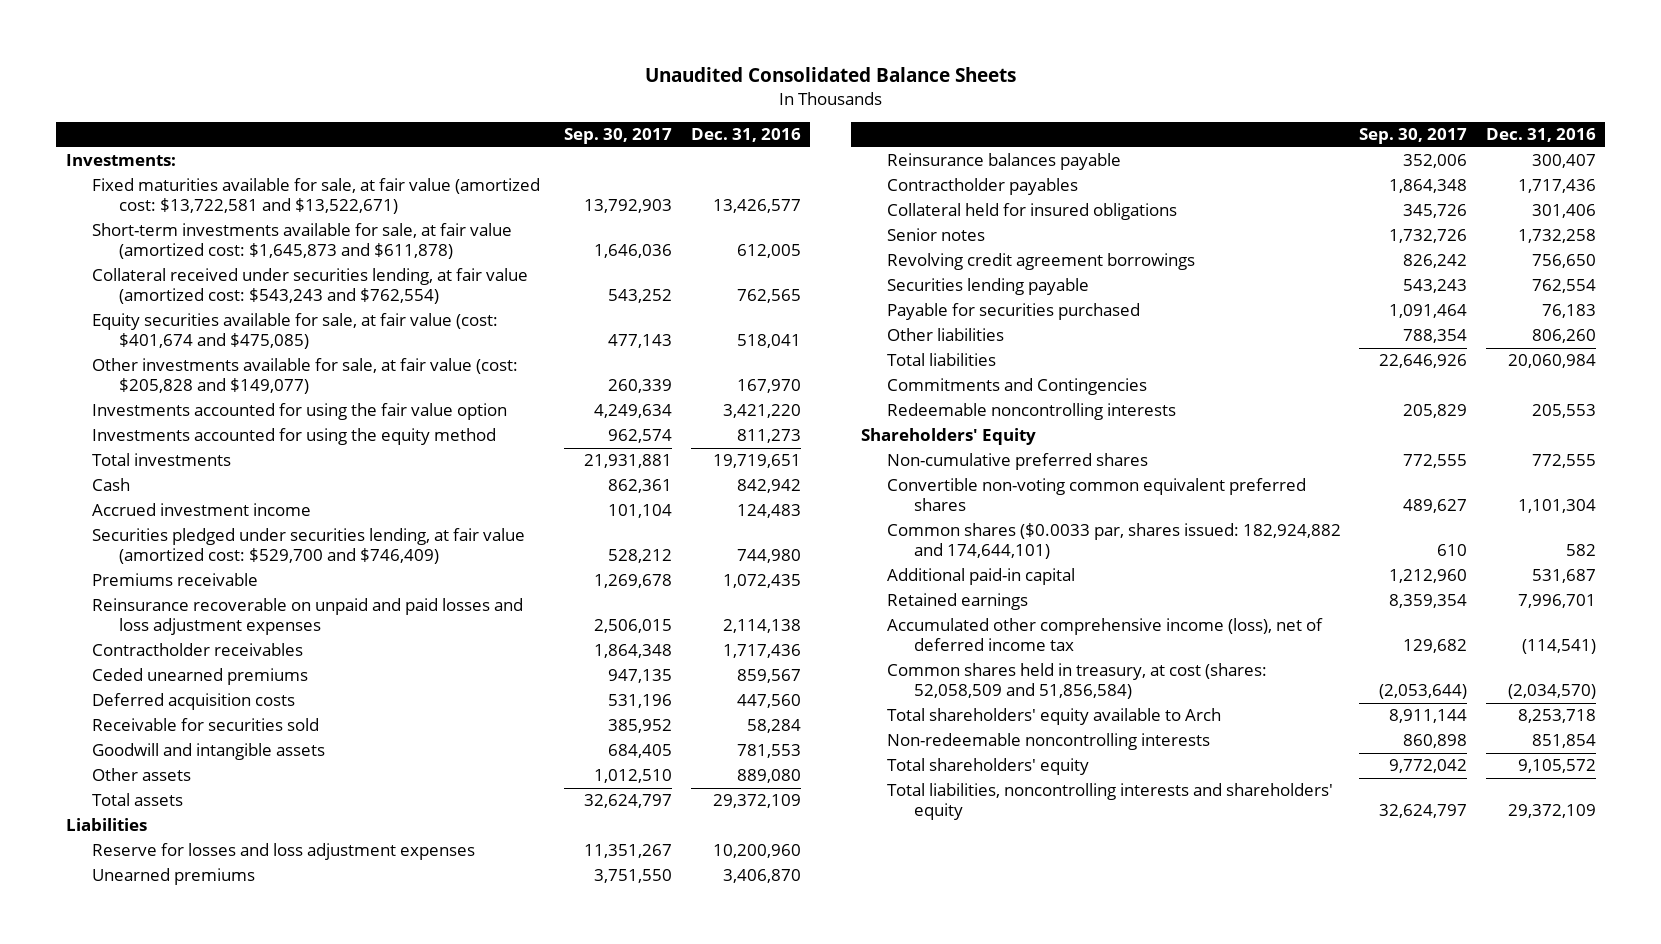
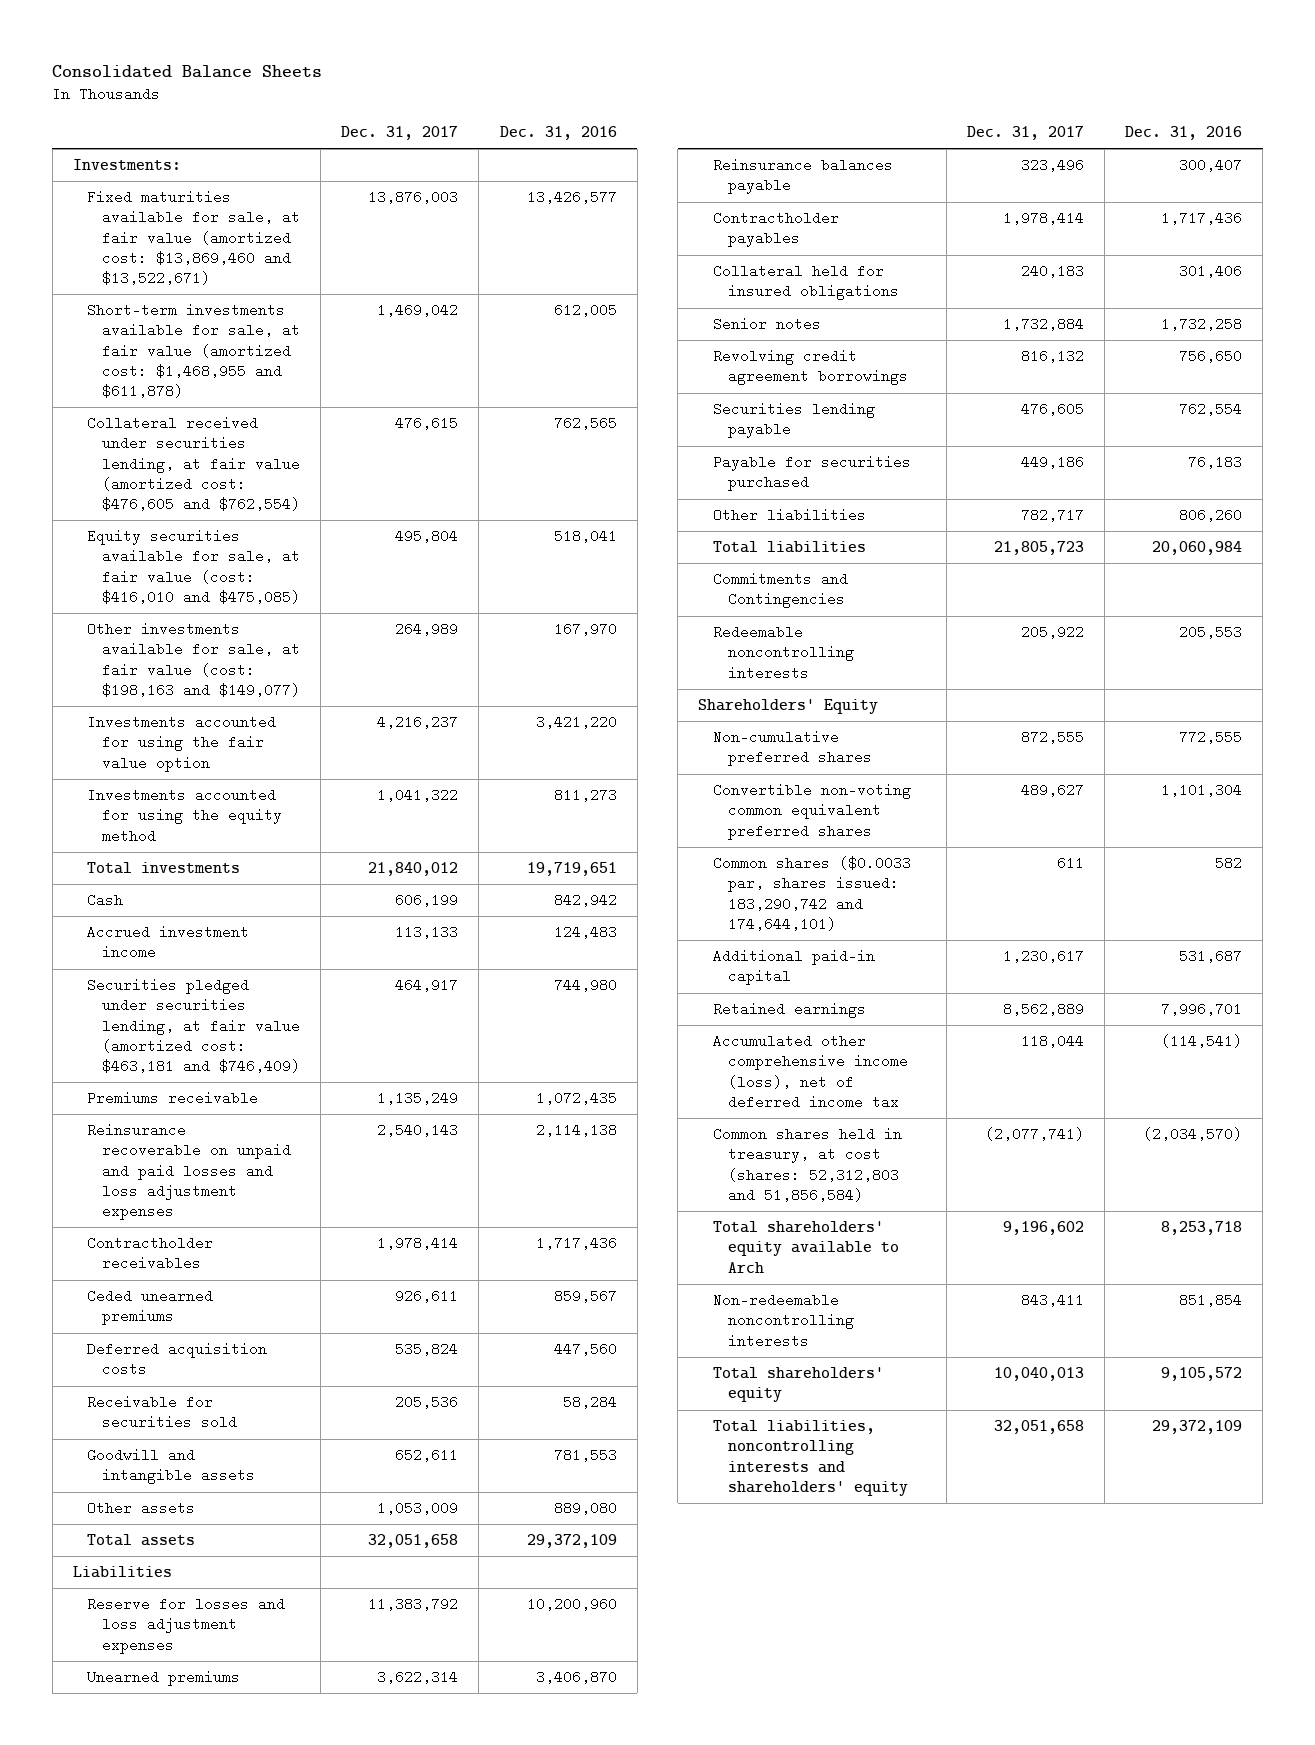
[644,67,1016,83] Unaudited Consolidated Balance Sheets -> [52,65,323,79] Consolidated Balance Sheets
[564,127,673,144] Sep. 30, 2017 -> none
none -> [341,125,459,140] Dec. 31, 2017
[92,178,541,214] Fixed maturities available for sale, at fair value (amortized cost: $13,722,581 and $13,522,671) -> [87,190,301,286] Fixed maturities available for sale, at fair value (amortized cost: $13,869,460 and $13,522,671)
[92,223,513,259] Short-term investments available for sale, at fair value (amortized cost: $1,645,873 and $611,878) -> [87,303,301,399] Short-term investments available for sale, at fair value (amortized cost: $1,468,955 and $611,878)
[92,268,529,304] Collateral received under securities lending, at fair value (amortized cost: $543,243 and $762,554) -> [87,416,301,512] Collateral received under securities lending, at fair value (amortized cost: $476,605 and $762,554)
[92,313,499,349] Equity securities available for sale, at fair value (cost: $401,674 and $475,085) -> [87,529,301,604] Equity securities available for sale, at fair value (cost: $416,010 and $475,085)
[92,358,519,394] Other investments available for sale, at fair value (cost: $205,828 and $149,077) -> [87,622,301,697] Other investments available for sale, at fair value (cost: $198,163 and $149,077)
[92,528,526,564] Securities pledged under securities lending, at fair value (amortized cost: $529,700 and $746,409) -> [87,978,301,1074] Securities pledged under securities lending, at fair value (amortized cost: $463,181 and $746,409)
[887,523,1342,559] Common shares ($0.0033 par, shares issued: 182,924,882 and 174,644,101) -> [713,856,912,931] Common shares ($0.0033 par, shares issued: 183,290,742 and 174,644,101)
[887,663,1268,699] Common shares held in treasury, at cost (shares: 52,058,509 and 51,856,584) -> [713,1127,903,1202] Common shares held in treasury, at cost (shares: 52,312,803 and 51,856,584)

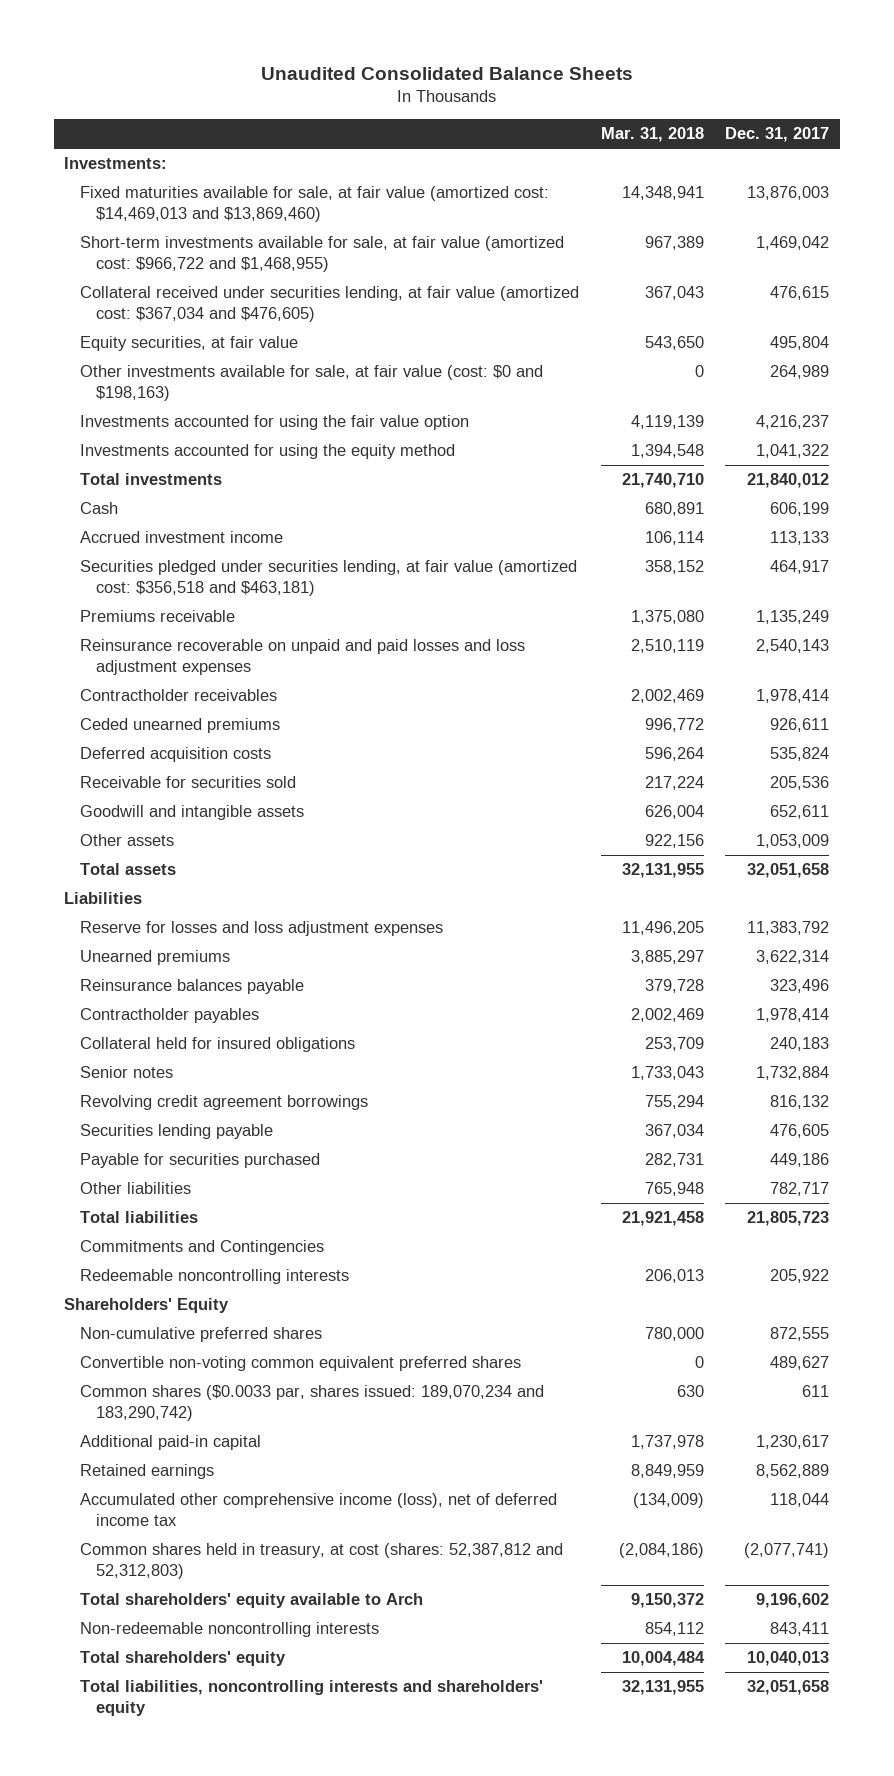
[52,65,323,79] Consolidated Balance Sheets -> [260,66,633,80] Unaudited Consolidated Balance Sheets
[499,125,617,140] Dec. 31, 2016 -> none
none -> [600,127,704,143] Mar. 31, 2018
[87,190,301,286] Fixed maturities available for sale, at fair value (amortized cost: $13,869,460 and $13,522,671) -> [80,186,550,222] Fixed maturities available for sale, at fair value (amortized cost: $14,469,013 and $13,869,460)
[87,303,301,399] Short-term investments available for sale, at fair value (amortized cost: $1,468,955 and $611,878) -> [80,236,565,272] Short-term investments available for sale, at fair value (amortized cost: $966,722 and $1,468,955)
[87,416,301,512] Collateral received under securities lending, at fair value (amortized cost: $476,605 and $762,554) -> [80,286,580,322] Collateral received under securities lending, at fair value (amortized cost: $367,034 and $476,605)
[87,529,301,604] Equity securities available for sale, at fair value (cost: $416,010 and $475,085) -> [80,336,299,352] Equity securities, at fair value
[87,622,301,697] Other investments available for sale, at fair value (cost: $198,163 and $149,077) -> [80,365,544,401] Other investments available for sale, at fair value (cost: $0 and $198,163)
[87,978,301,1074] Securities pledged under securities lending, at fair value (amortized cost: $463,181 and $746,409) -> [80,560,578,596] Securities pledged under securities lending, at fair value (amortized cost: $356,518 and $463,181)
[713,856,912,931] Common shares ($0.0033 par, shares issued: 183,290,742 and 174,644,101) -> [80,1385,545,1421] Common shares ($0.0033 par, shares issued: 189,070,234 and 183,290,742)
[713,1127,903,1202] Common shares held in treasury, at cost (shares: 52,312,803 and 51,856,584) -> [80,1543,564,1579] Common shares held in treasury, at cost (shares: 52,387,812 and 52,312,803)

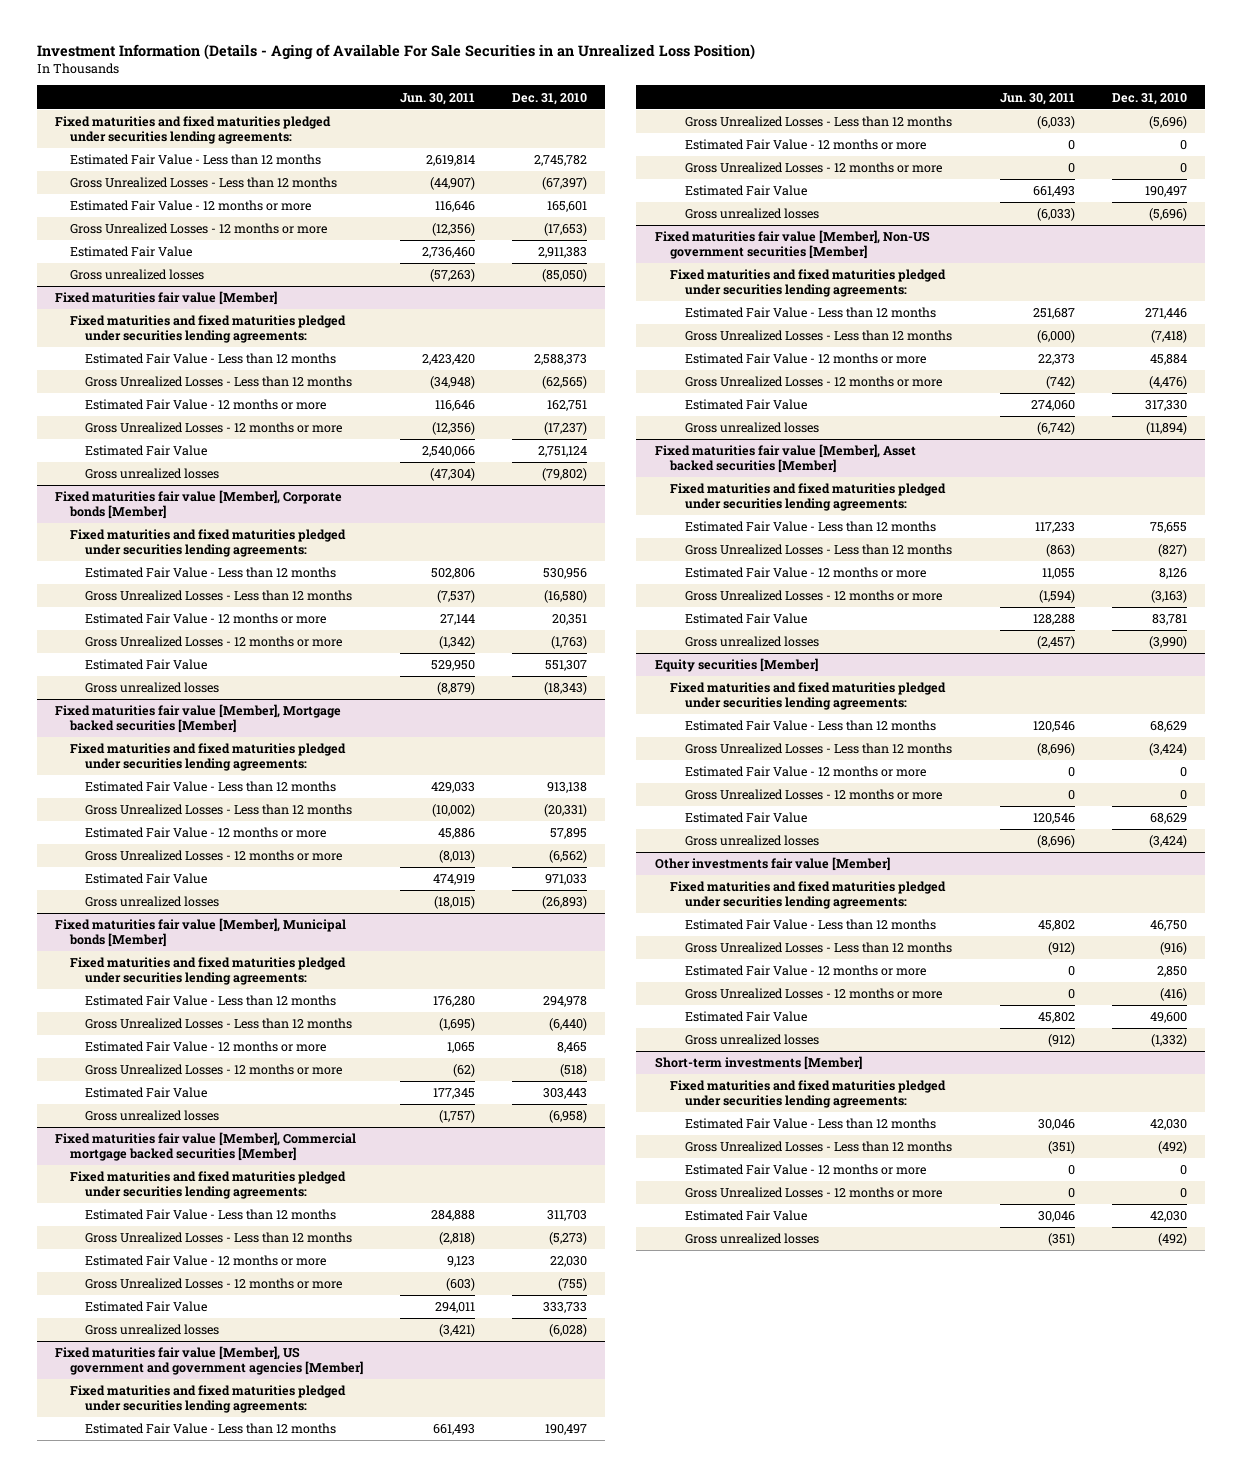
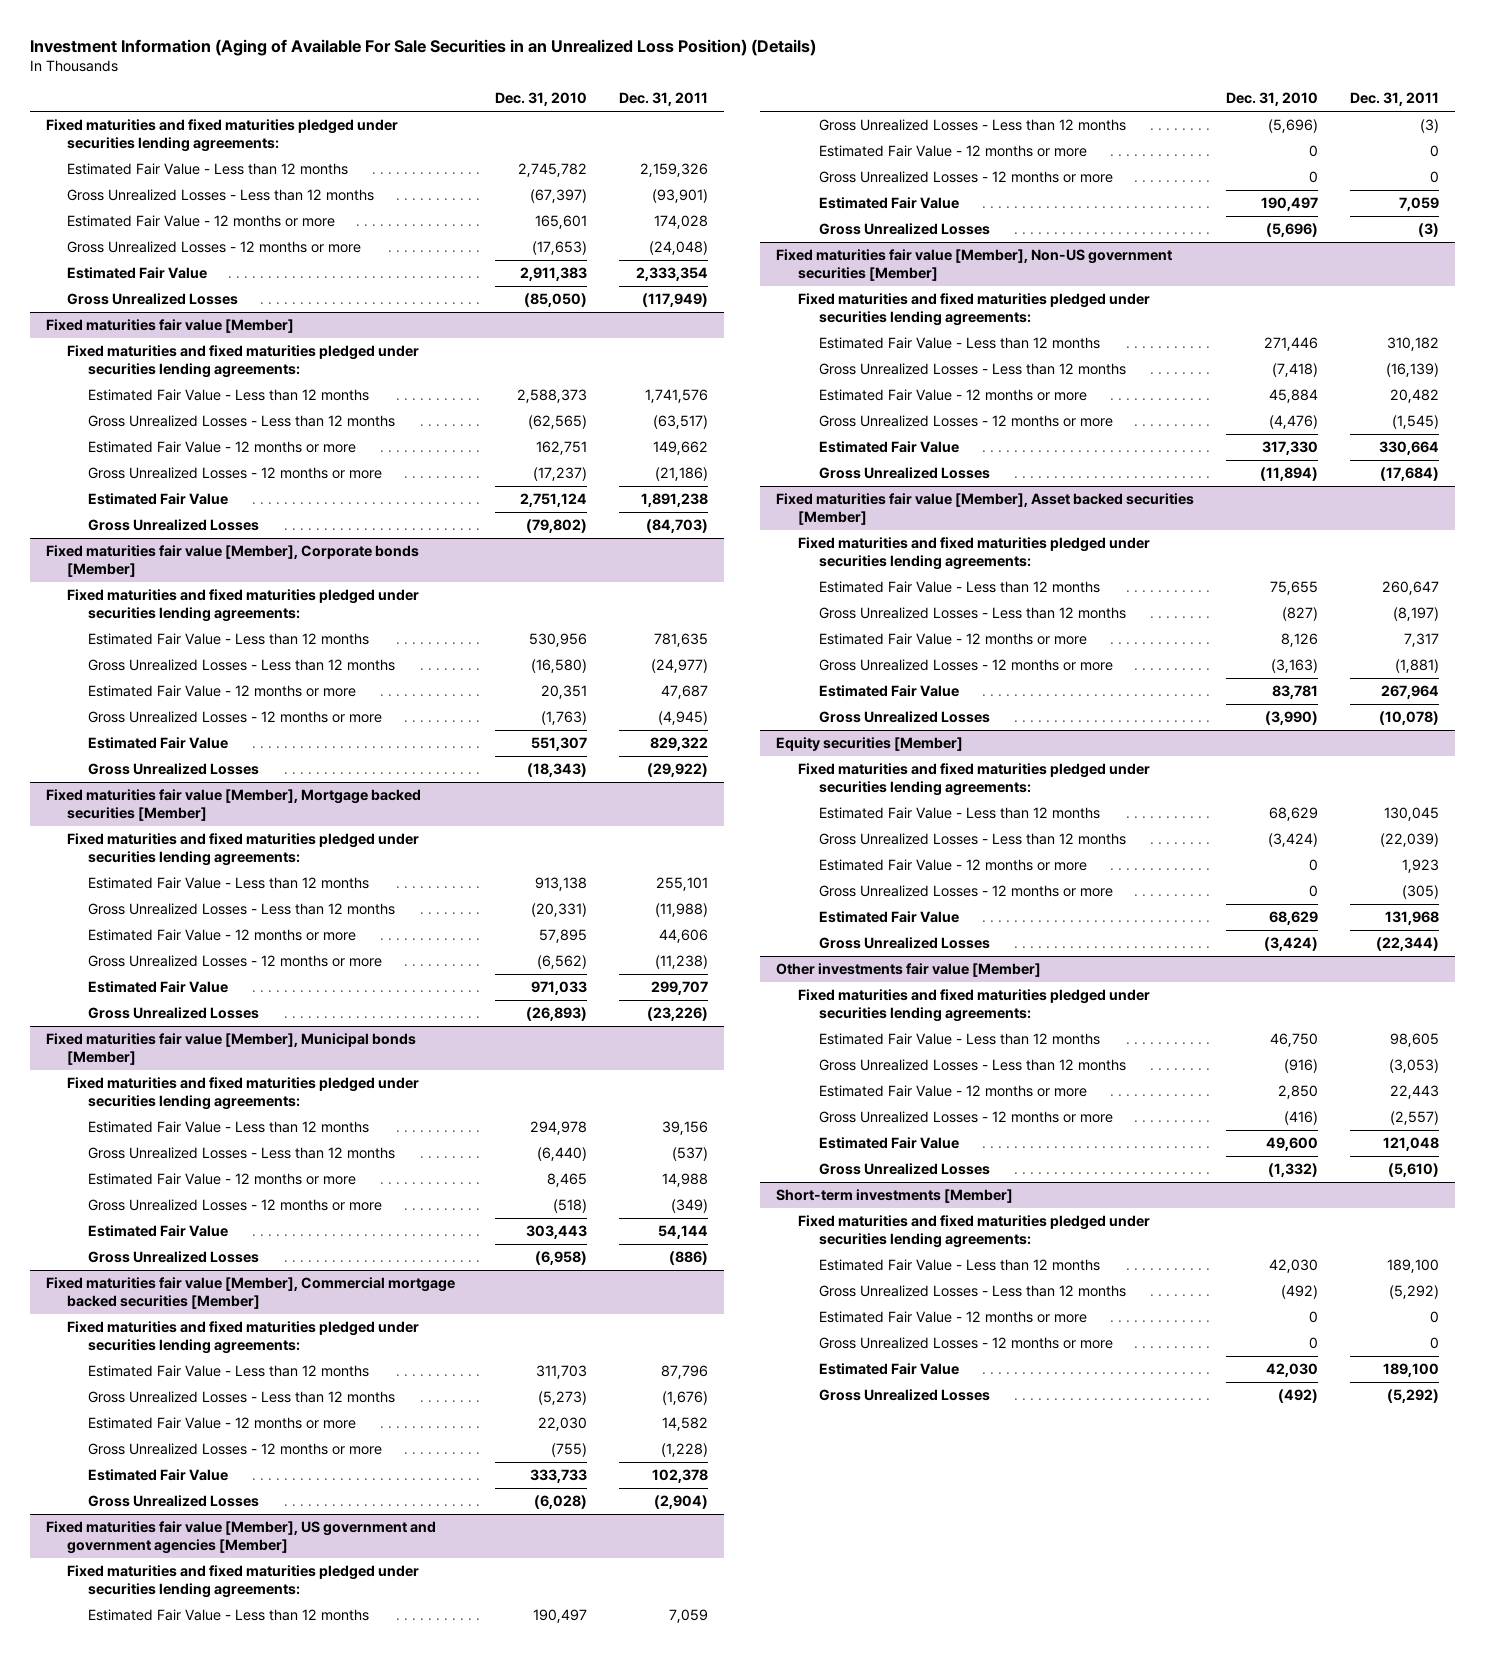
[36,44,755,61] Investment Information (Details - Aging of Available For Sale Securities in an Unrealized Loss Position) -> [29,38,816,56] Investment Information (Aging of Available For Sale Securities in an Unrealized Loss Position) (Details)
[399,92,475,105] Jun. 30, 2011 -> none
none -> [619,92,709,107] Dec. 31, 2011
[69,269,204,281] Gross unrealized losses -> [66,293,238,306] Gross Unrealized Losses
[84,468,219,480] Gross unrealized losses -> [88,519,260,532] Gross Unrealized Losses
[84,682,219,694] Gross unrealized losses -> [88,763,260,776] Gross Unrealized Losses
[84,896,219,908] Gross unrealized losses -> [88,1007,260,1020] Gross Unrealized Losses
[84,1110,219,1122] Gross unrealized losses -> [88,1251,260,1264] Gross Unrealized Losses
[84,1324,219,1336] Gross unrealized losses -> [88,1495,260,1508] Gross Unrealized Losses
[684,208,819,220] Gross unrealized losses -> [819,223,991,236] Gross Unrealized Losses
[684,422,819,434] Gross unrealized losses -> [819,467,991,480] Gross Unrealized Losses
[684,636,819,648] Gross unrealized losses -> [819,711,991,724] Gross Unrealized Losses
[684,835,819,847] Gross unrealized losses -> [819,937,991,950] Gross Unrealized Losses
[684,1034,819,1046] Gross unrealized losses -> [819,1163,991,1176] Gross Unrealized Losses
[684,1233,819,1245] Gross unrealized losses -> [819,1389,991,1402] Gross Unrealized Losses

